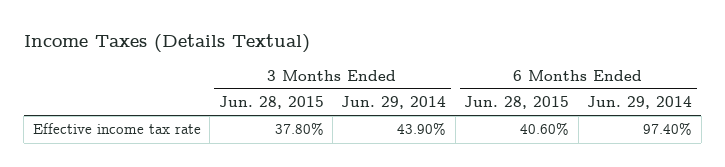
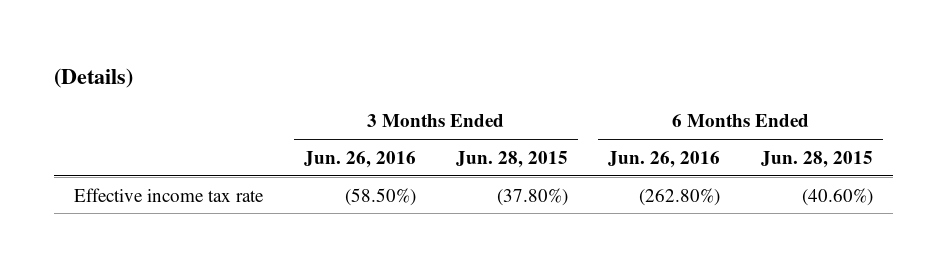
[23,34,310,54] Income Taxes (Details Textual) -> [54,67,134,88] (Details)
[341,96,447,110] Jun. 29, 2014 -> none
[587,96,693,110] Jun. 29, 2014 -> none
none -> [303,150,416,168] Jun. 26, 2016
none -> [608,150,721,168] Jun. 26, 2016
[274,122,324,136] 37.80% -> [497,187,569,206] (37.80%)
[520,122,570,136] 40.60% -> [801,187,873,206] (40.60%)

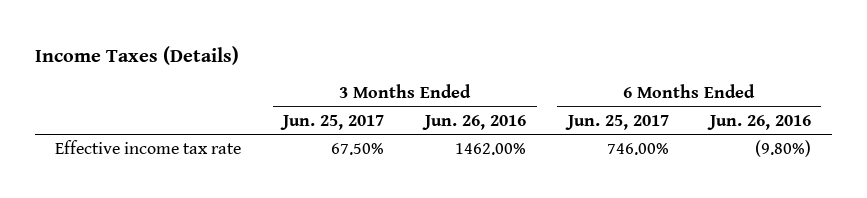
[54,67,134,88] (Details) -> [34,45,239,65] Income Taxes (Details)
[456,150,569,168] Jun. 28, 2015 -> none
[760,150,873,168] Jun. 28, 2015 -> none
none -> [279,114,384,130] Jun. 25, 2017
none -> [564,114,669,130] Jun. 25, 2017
[344,187,416,206] (58.50%) -> [455,143,527,156] 1462.00%
[639,187,721,206] (262.80%) -> [755,140,812,158] (9.80%)

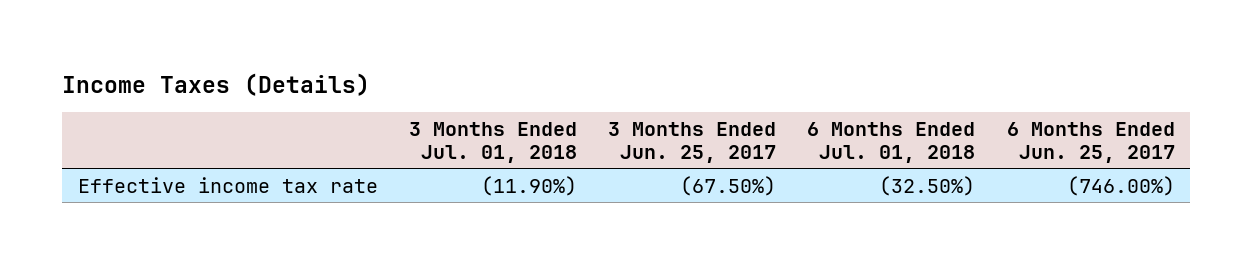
[422,114,527,130] Jun. 26, 2016 -> none
[707,114,812,130] Jun. 26, 2016 -> none
none -> [408,121,577,164] 3 Months Ended Jul. 01, 2018
none -> [807,121,976,164] 6 Months Ended Jul. 01, 2018
[330,143,384,156] 67.50% -> [680,175,777,196] (67.50%)
[606,143,669,156] 746.00% -> [1066,175,1175,196] (746.00%)

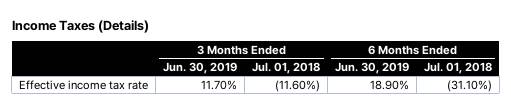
[608,121,777,164] 3 Months Ended Jun. 25, 2017 -> none
[1006,121,1175,164] 6 Months Ended Jun. 25, 2017 -> none
none -> [163,61,238,74] Jun. 30, 2019
none -> [334,61,409,74] Jun. 30, 2019
[480,175,577,196] (11.90%) -> [275,79,321,92] (11.60%)
[879,175,976,196] (32.50%) -> [446,79,492,92] (31.10%)

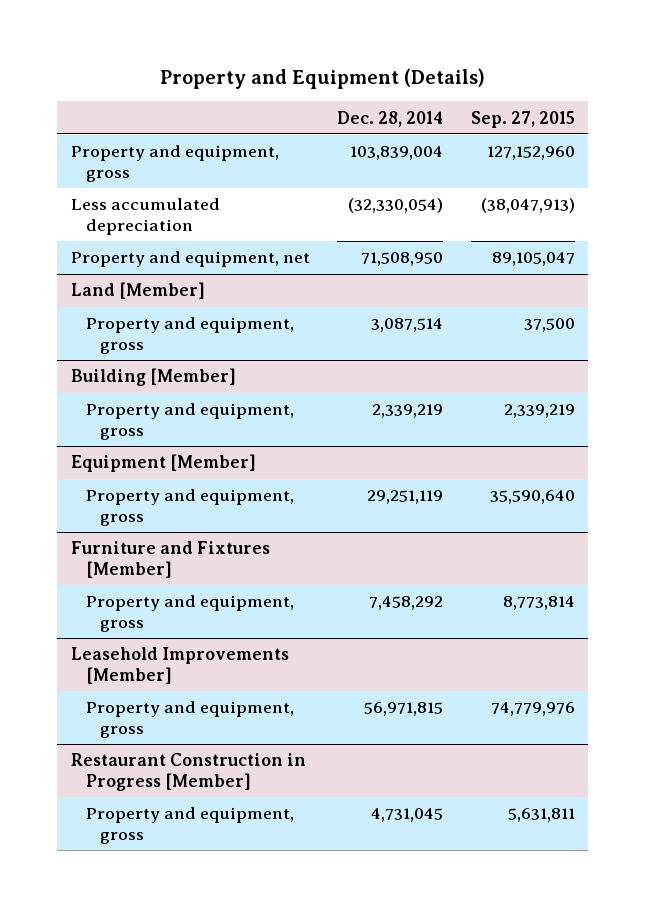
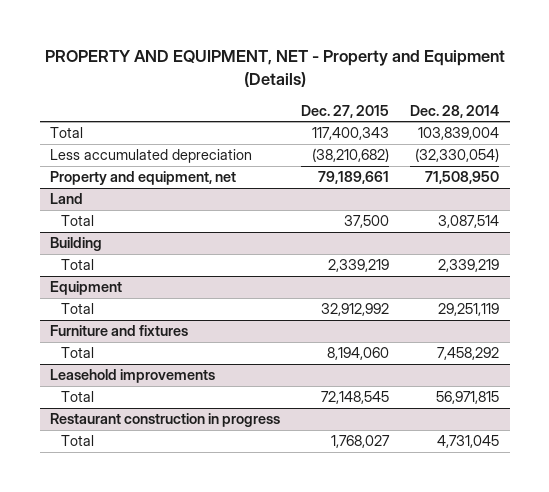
[159,68,485,90] Property and Equipment (Details) -> [44,50,505,87] PROPERTY AND EQUIPMENT, NET - Property and Equipment (Details)
[470,110,575,128] Sep. 27, 2015 -> none
none -> [301,104,390,118] Dec. 27, 2015
[70,145,279,182] Property and equipment, gross -> [50,127,84,139] Total
[70,282,205,300] Land [Member] -> [50,193,84,205] Land
[85,317,294,354] Property and equipment, gross -> [61,215,95,227] Total
[70,368,236,387] Building [Member] -> [50,237,103,252] Building
[85,403,294,440] Property and equipment, gross -> [61,259,95,271] Total
[70,454,256,473] Equipment [Member] -> [50,281,123,296] Equipment
[85,489,294,526] Property and equipment, gross -> [61,303,95,315] Total
[70,541,270,578] Furniture and Fixtures [Member] -> [50,325,189,337] Furniture and fixtures
[85,595,294,632] Property and equipment, gross -> [61,347,95,359] Total
[70,647,289,684] Leasehold Improvements [Member] -> [50,369,216,384] Leasehold improvements
[85,701,294,738] Property and equipment, gross -> [61,391,95,403] Total
[70,753,306,791] Restaurant Construction in Progress [Member] -> [50,413,281,428] Restaurant construction in progress
[85,807,294,844] Property and equipment, gross -> [61,435,95,447] Total

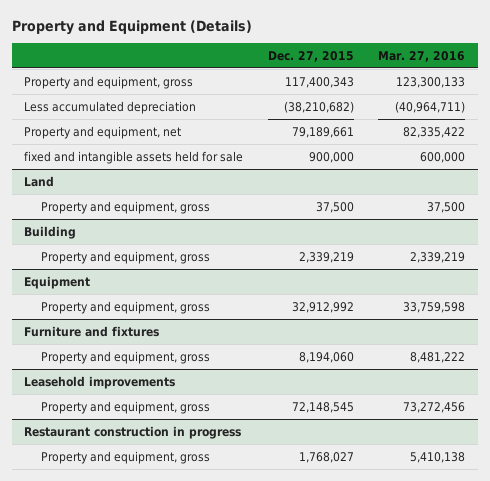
[44,50,505,87] PROPERTY AND EQUIPMENT, NET - Property and Equipment (Details) -> [12,20,253,36] Property and Equipment (Details)
[410,104,500,118] Dec. 28, 2014 -> none
none -> [378,50,466,62] Mar. 27, 2016
[50,127,84,139] Total -> [24,75,194,89] Property and equipment, gross
none -> [24,150,244,164] fixed and intangible assets held for sale
[61,215,95,227] Total -> [40,200,210,214] Property and equipment, gross
[61,259,95,271] Total -> [40,250,210,264] Property and equipment, gross
[61,303,95,315] Total -> [40,300,210,314] Property and equipment, gross
[61,347,95,359] Total -> [40,350,210,364] Property and equipment, gross
[61,391,95,403] Total -> [40,400,210,414] Property and equipment, gross
[61,435,95,447] Total -> [40,450,210,464] Property and equipment, gross

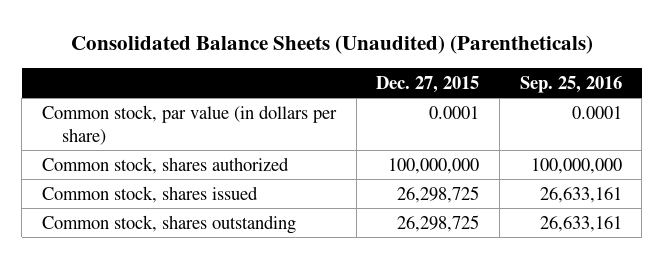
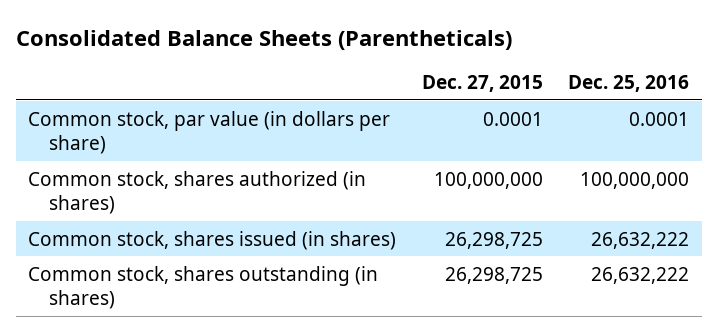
[70,35,593,55] Consolidated Balance Sheets (Unaudited) (Parentheticals) -> [15,29,512,50] Consolidated Balance Sheets (Parentheticals)
[519,75,622,93] Sep. 25, 2016 -> none
none -> [568,75,690,93] Dec. 25, 2016
[41,156,289,174] Common stock, shares authorized -> [28,170,367,215] Common stock, shares authorized (in shares)
[41,185,258,203] Common stock, shares issued -> [28,230,397,250] Common stock, shares issued (in shares)
[41,214,296,234] Common stock, shares outstanding -> [28,265,379,310] Common stock, shares outstanding (in shares)

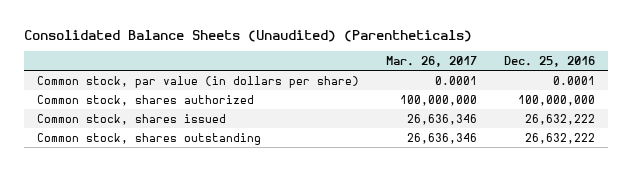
[15,29,512,50] Consolidated Balance Sheets (Parentheticals) -> [23,30,472,43] Consolidated Balance Sheets (Unaudited) (Parentheticals)
[421,75,543,93] Dec. 27, 2015 -> none
none -> [386,55,478,67] Mar. 26, 2017
[28,170,367,215] Common stock, shares authorized (in shares) -> [37,94,255,106] Common stock, shares authorized
[28,230,397,250] Common stock, shares issued (in shares) -> [37,113,227,125] Common stock, shares issued
[28,265,379,310] Common stock, shares outstanding (in shares) -> [37,132,262,145] Common stock, shares outstanding

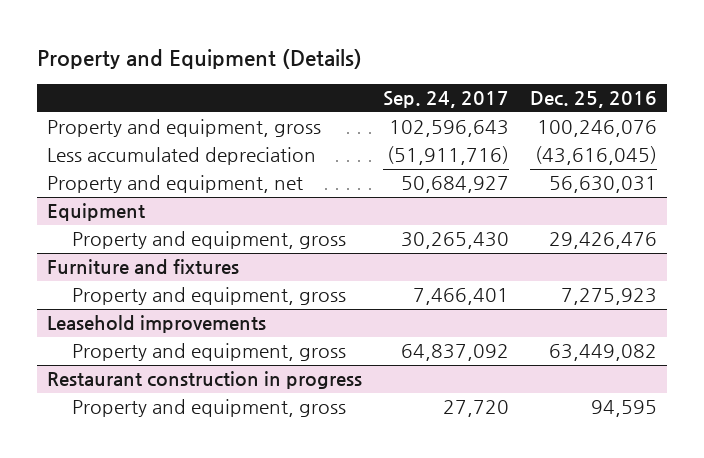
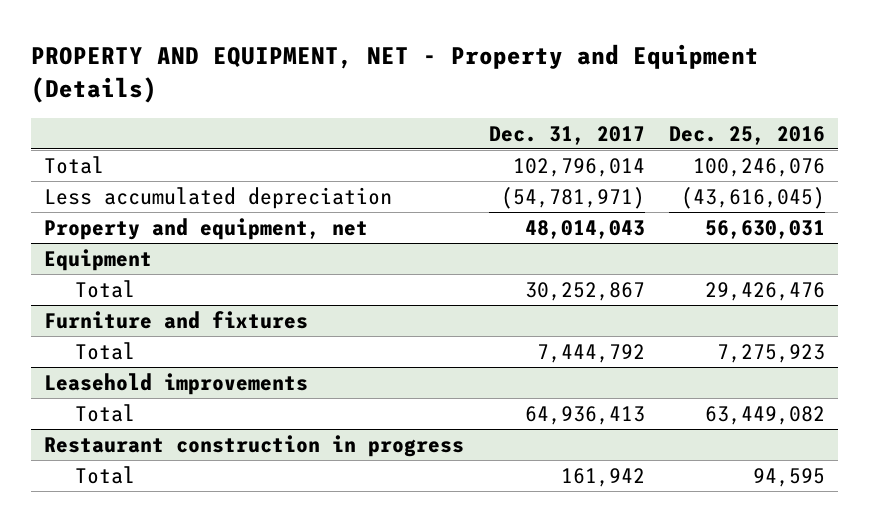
[36,49,362,70] Property and Equipment (Details) -> [31,44,760,103] PROPERTY AND EQUIPMENT, NET - Property and Equipment (Details)
[383,91,510,109] Sep. 24, 2017 -> none
none -> [488,125,645,145] Dec. 31, 2017
[47,119,322,138] Property and equipment, gross -> [43,155,104,174] Total
[71,231,346,250] Property and equipment, gross -> [75,279,136,298] Total
[71,287,346,306] Property and equipment, gross -> [75,341,136,360] Total
[71,343,346,362] Property and equipment, gross -> [75,403,136,422] Total
[71,399,346,418] Property and equipment, gross -> [75,465,136,484] Total

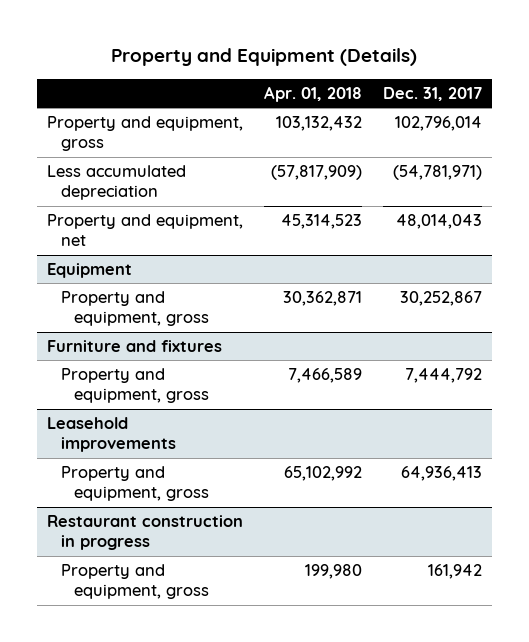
[31,44,760,103] PROPERTY AND EQUIPMENT, NET - Property and Equipment (Details) -> [111,48,418,67] Property and Equipment (Details)
[669,125,826,145] Dec. 25, 2016 -> none
none -> [263,85,362,102] Apr. 01, 2018
[43,155,104,174] Total -> [47,115,244,152] Property and equipment, gross
[75,279,136,298] Total -> [60,290,210,327] Property and equipment, gross
[75,341,136,360] Total -> [60,367,210,404] Property and equipment, gross
[75,403,136,422] Total -> [60,465,210,502] Property and equipment, gross
[75,465,136,484] Total -> [60,563,210,600] Property and equipment, gross

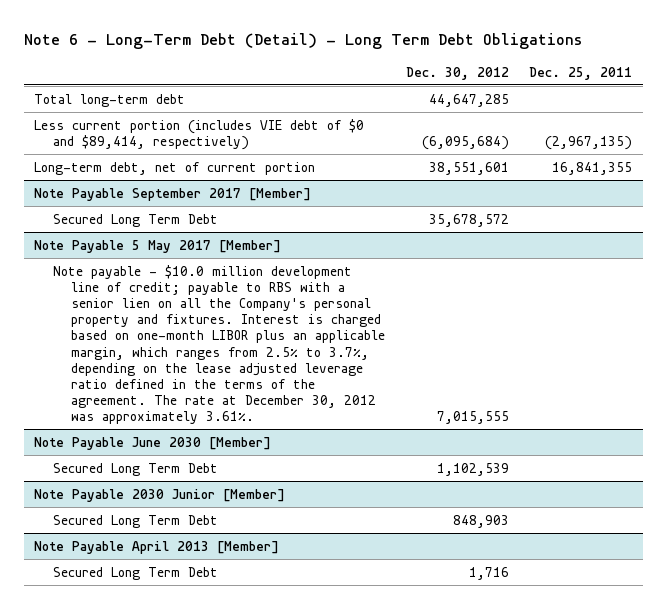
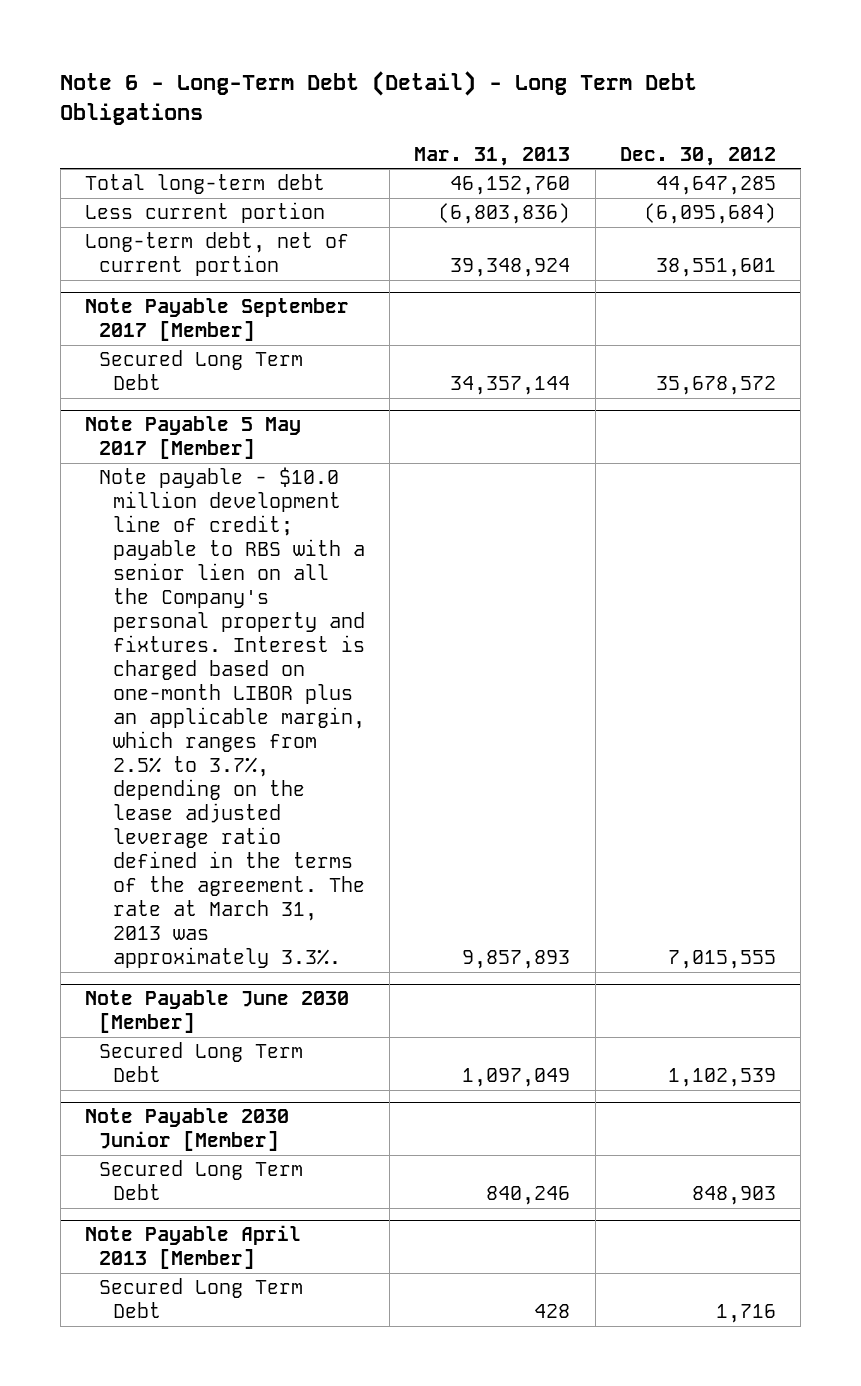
[529,66,633,80] Dec. 25, 2011 -> none
none -> [414,146,571,166] Mar. 31, 2013
[34,118,365,150] Less current portion (includes VIE debt of $0 and $89,414, respectively) -> [85,202,326,224] Less current portion
[52,264,385,425] Note payable - $10.0 million development line of credit; payable to RBS with a senior lien on all the Company's personal property and fixtures. Interest is charged based on one-month LIBOR plus an applicable margin, which ranges from 2.5% to 3.7%, depending on the lease adjusted leverage ratio defined in the terms of the agreement. The rate at December 30, 2012 was approximately 3.61%. -> [99,467,365,969] Note payable - $10.0 million development line of credit; payable to RBS with a senior lien on all the Company's personal property and fixtures. Interest is charged based on one-month LIBOR plus an applicable margin, which ranges from 2.5% to 3.7%, depending on the lease adjusted leverage ratio defined in the terms of the agreement. The rate at March 31, 2013 was approximately 3.3%.

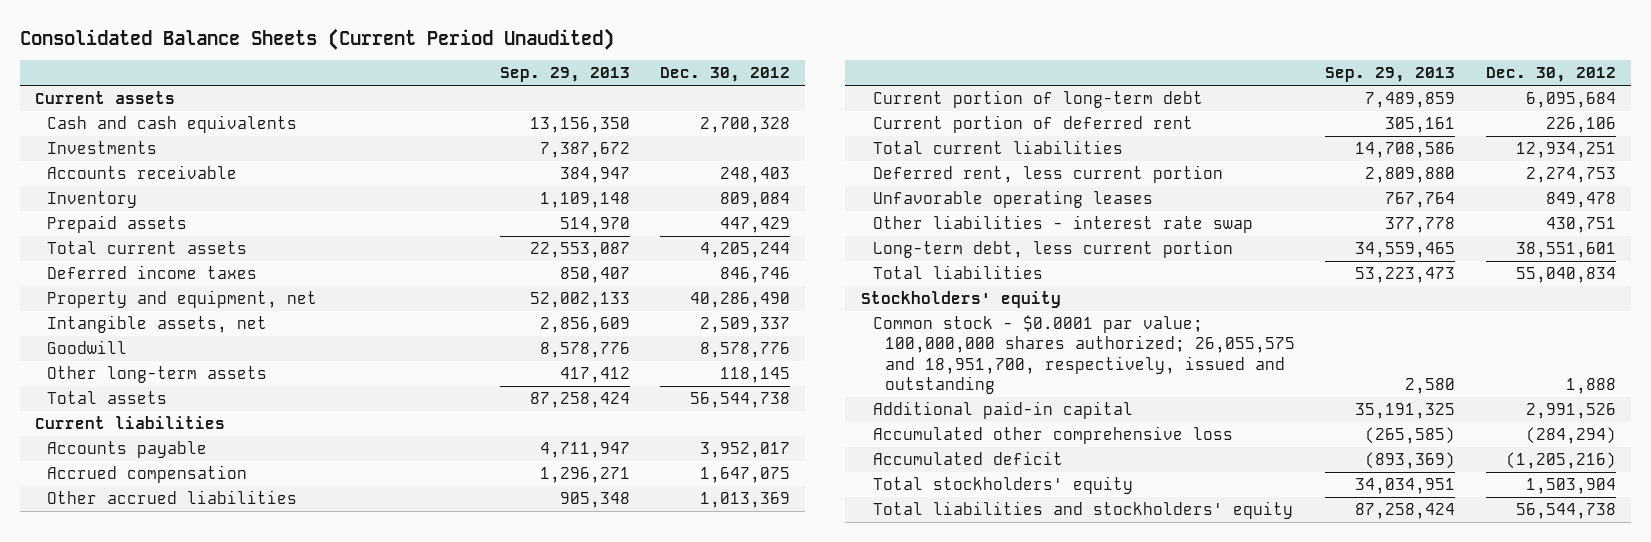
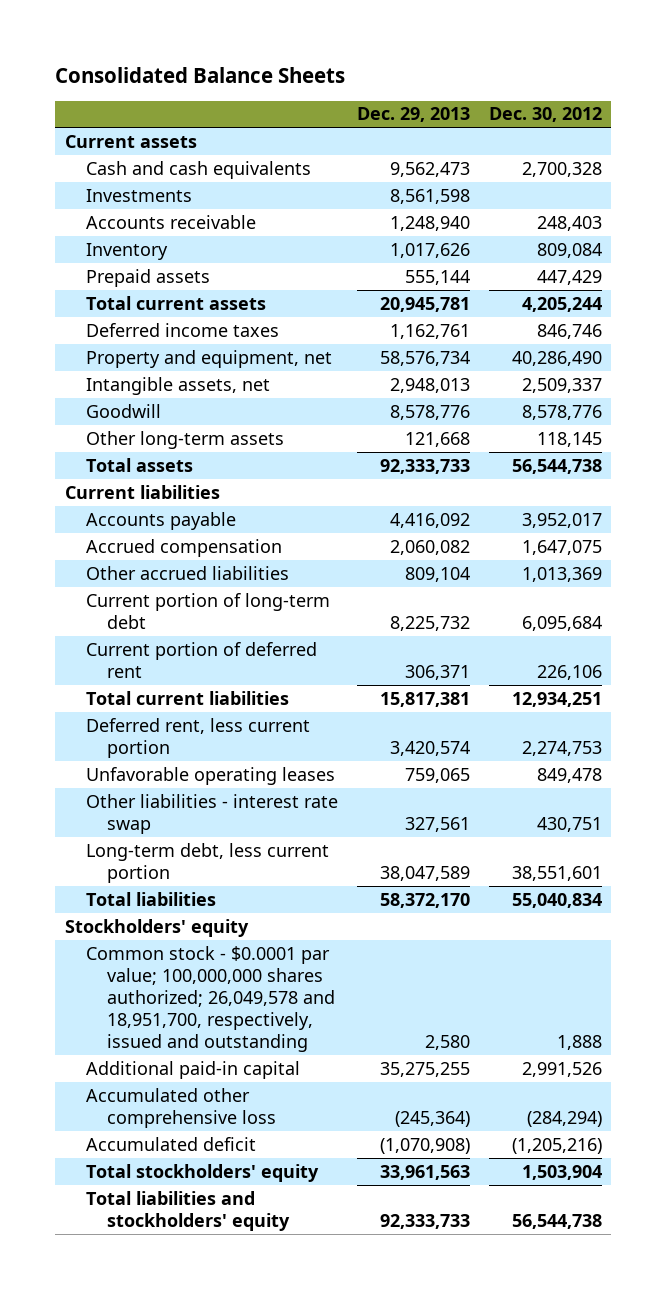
[19,27,614,50] Consolidated Balance Sheets (Current Period Unaudited) -> [55,66,346,83] Consolidated Balance Sheets
[499,67,630,83] Sep. 29, 2013 -> none
none -> [356,107,470,123] Dec. 29, 2013
[872,314,1295,394] Common stock - $0.0001 par value; 100,000,000 shares authorized; 26,055,575 and 18,951,700, respectively, issued and outstanding -> [85,945,336,1052] Common stock - $0.0001 par value; 100,000,000 shares authorized; 26,049,578 and 18,951,700, respectively, issued and outstanding

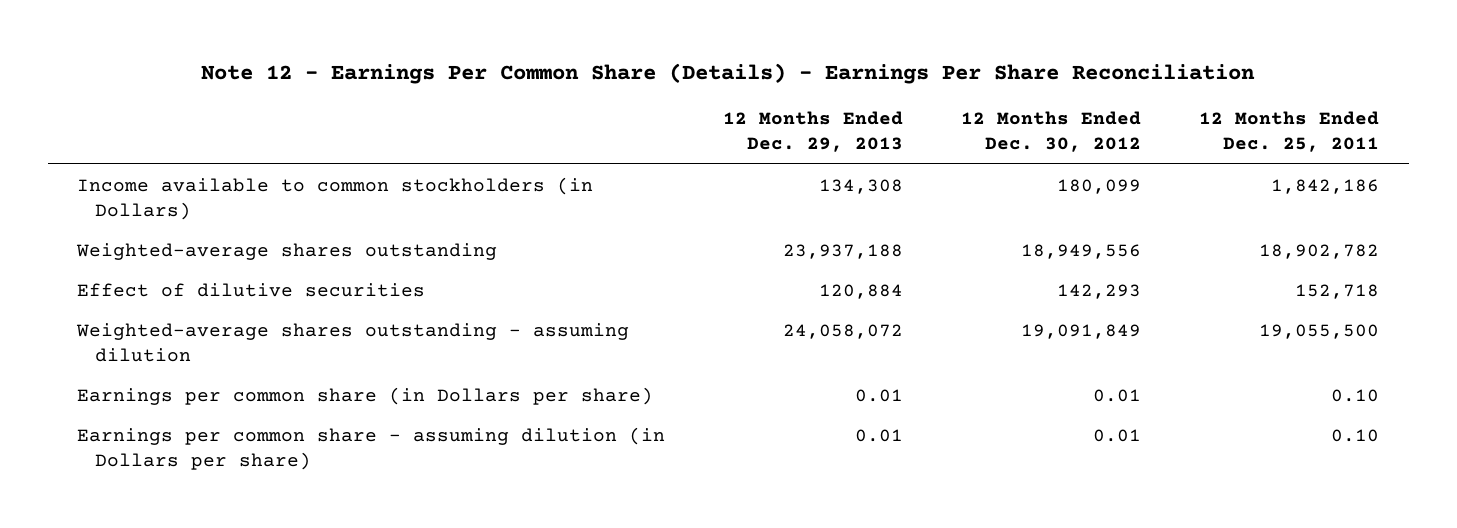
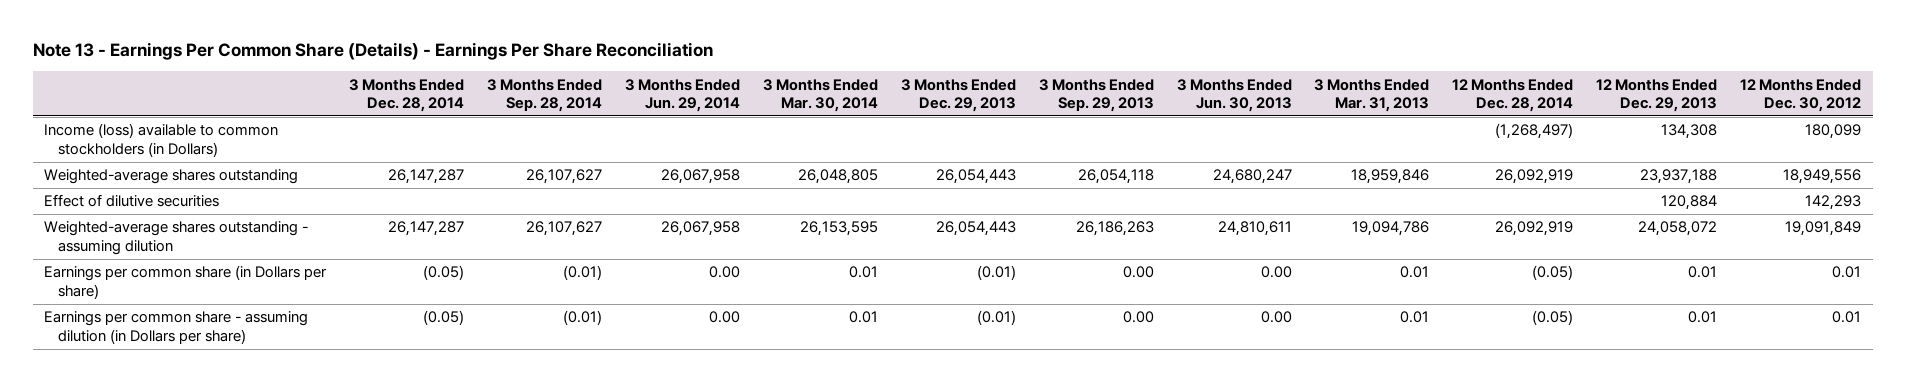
[201,62,1256,84] Note 12 - Earnings Per Common Share (Details) - Earnings Per Share Reconciliation -> [32,42,713,61] Note 13 - Earnings Per Common Share (Details) - Earnings Per Share Reconciliation
[1199,111,1380,153] 12 Months Ended Dec. 25, 2011 -> none
none -> [349,78,465,113] 3 Months Ended Dec. 28, 2014
none -> [486,78,602,113] 3 Months Ended Sep. 28, 2014
none -> [624,78,740,113] 3 Months Ended Jun. 29, 2014
none -> [762,78,878,113] 3 Months Ended Mar. 30, 2014
none -> [900,78,1016,113] 3 Months Ended Dec. 29, 2013
none -> [1038,78,1154,113] 3 Months Ended Sep. 29, 2013
none -> [1176,78,1292,113] 3 Months Ended Jun. 30, 2013
none -> [1314,78,1430,113] 3 Months Ended Mar. 31, 2013
none -> [1452,78,1574,113] 12 Months Ended Dec. 28, 2014
[77,176,594,220] Income available to common stockholders (in Dollars) -> [44,123,279,158] Income (loss) available to common stockholders (in Dollars)

